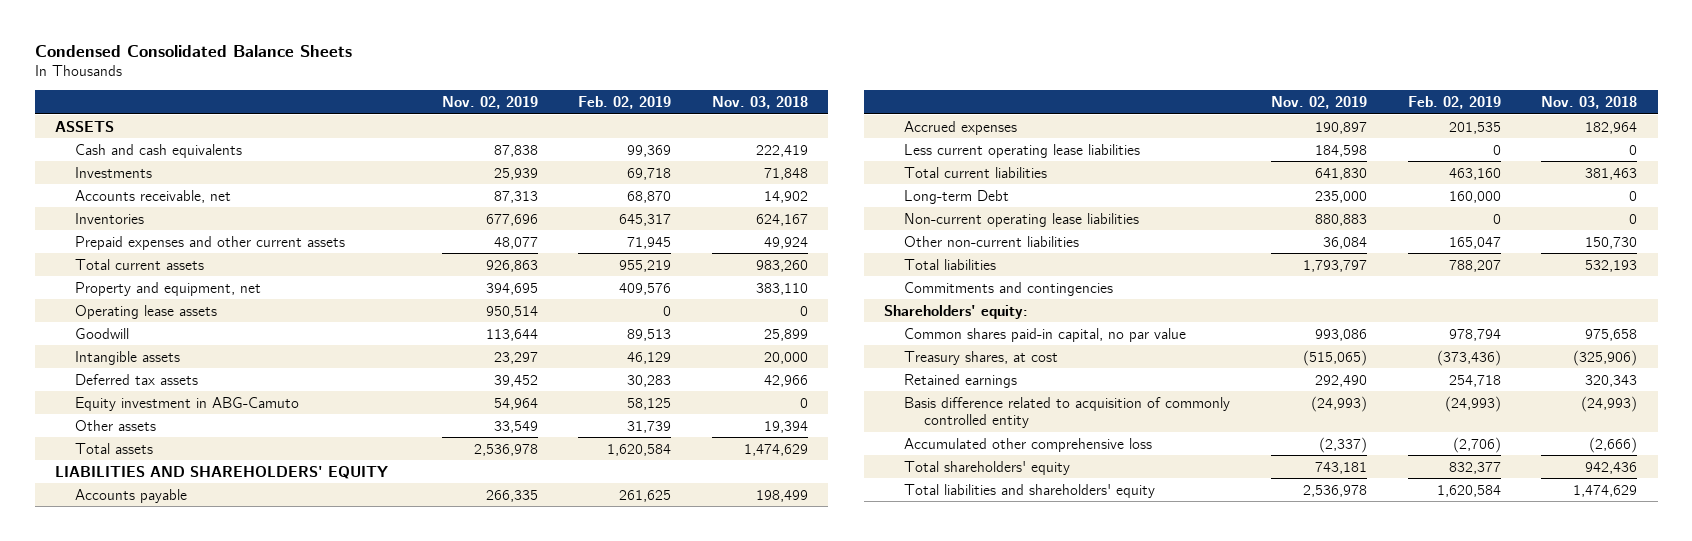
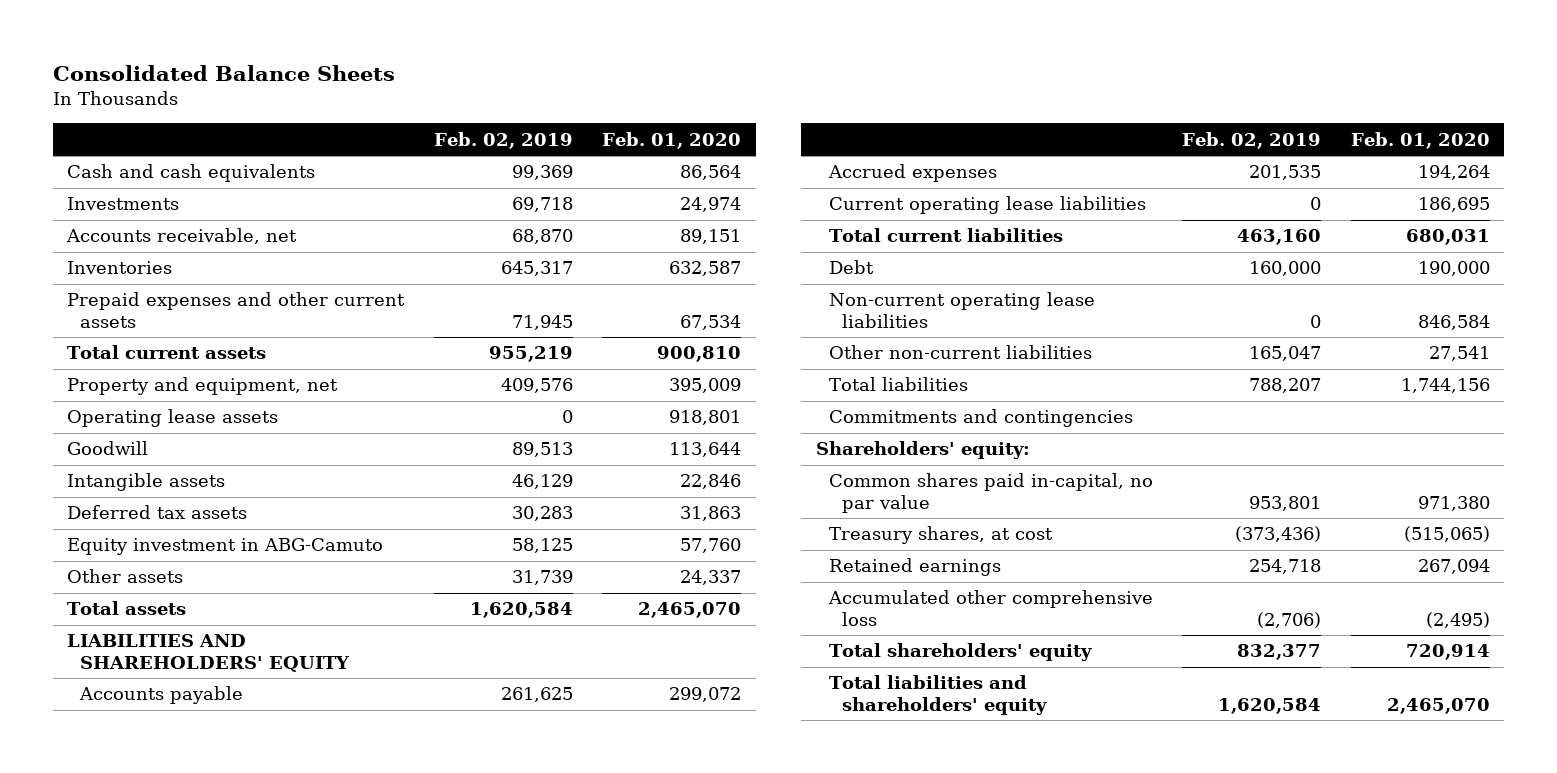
[34,44,352,57] Condensed Consolidated Balance Sheets -> [52,64,395,81] Consolidated Balance Sheets
[441,96,538,110] Nov. 02, 2019 -> none
[712,96,809,110] Nov. 03, 2018 -> none
none -> [602,131,742,149] Feb. 01, 2020
[55,120,115,132] ASSETS -> none
[904,143,1141,158] Less current operating lease liabilities -> [828,196,1146,215] Current operating lease liabilities
[904,189,1010,204] Long-term Debt -> [828,260,874,275] Debt
[904,327,1187,342] Common shares paid-in capital, no par value -> [828,473,1153,513] Common shares paid in-capital, no par value
[1448,328,1501,341] 978,794 -> [1249,495,1322,511] 953,801
[904,396,1231,428] Basis difference related to acquisition of commonly controlled entity -> none

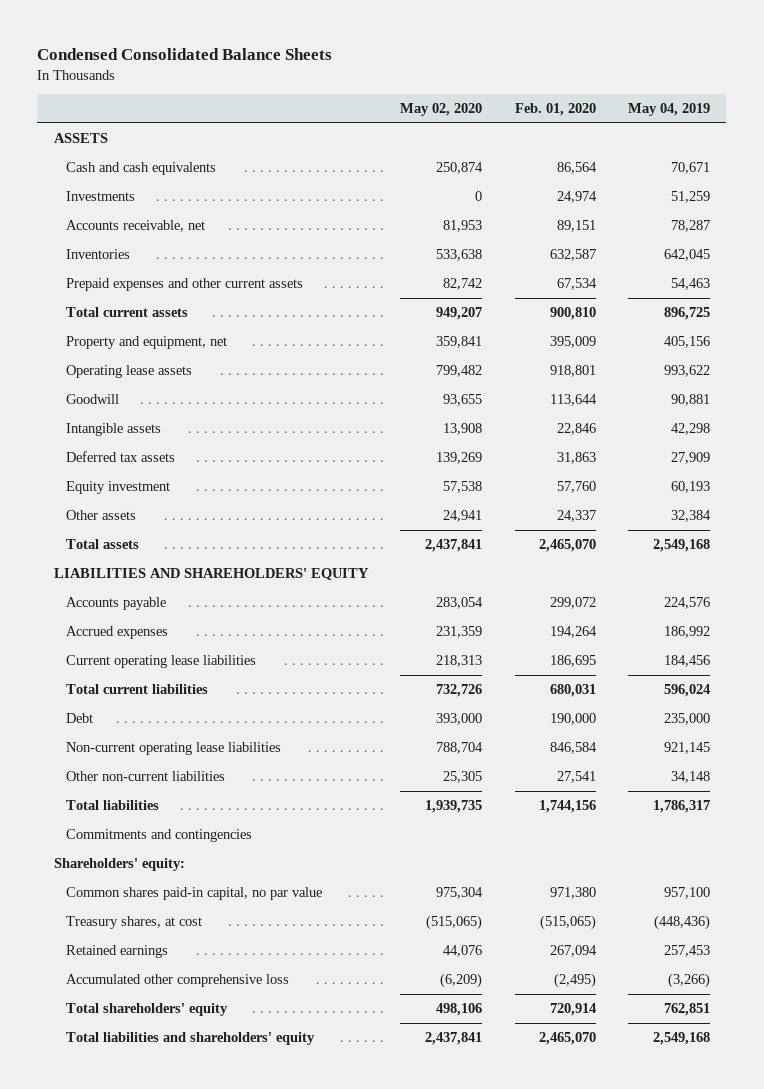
[52,64,395,81] Consolidated Balance Sheets -> [37,48,333,61] Condensed Consolidated Balance Sheets
[433,131,573,149] Feb. 02, 2019 -> none
none -> [400,103,483,117] May 02, 2020
none -> [628,103,711,117] May 04, 2019
none -> [53,133,108,144] ASSETS
[67,538,384,556] Equity investment in ABG-Camuto -> [66,481,171,495] Equity investment
[828,473,1153,513] Common shares paid in-capital, no par value -> [66,887,323,901] Common shares paid-in capital, no par value

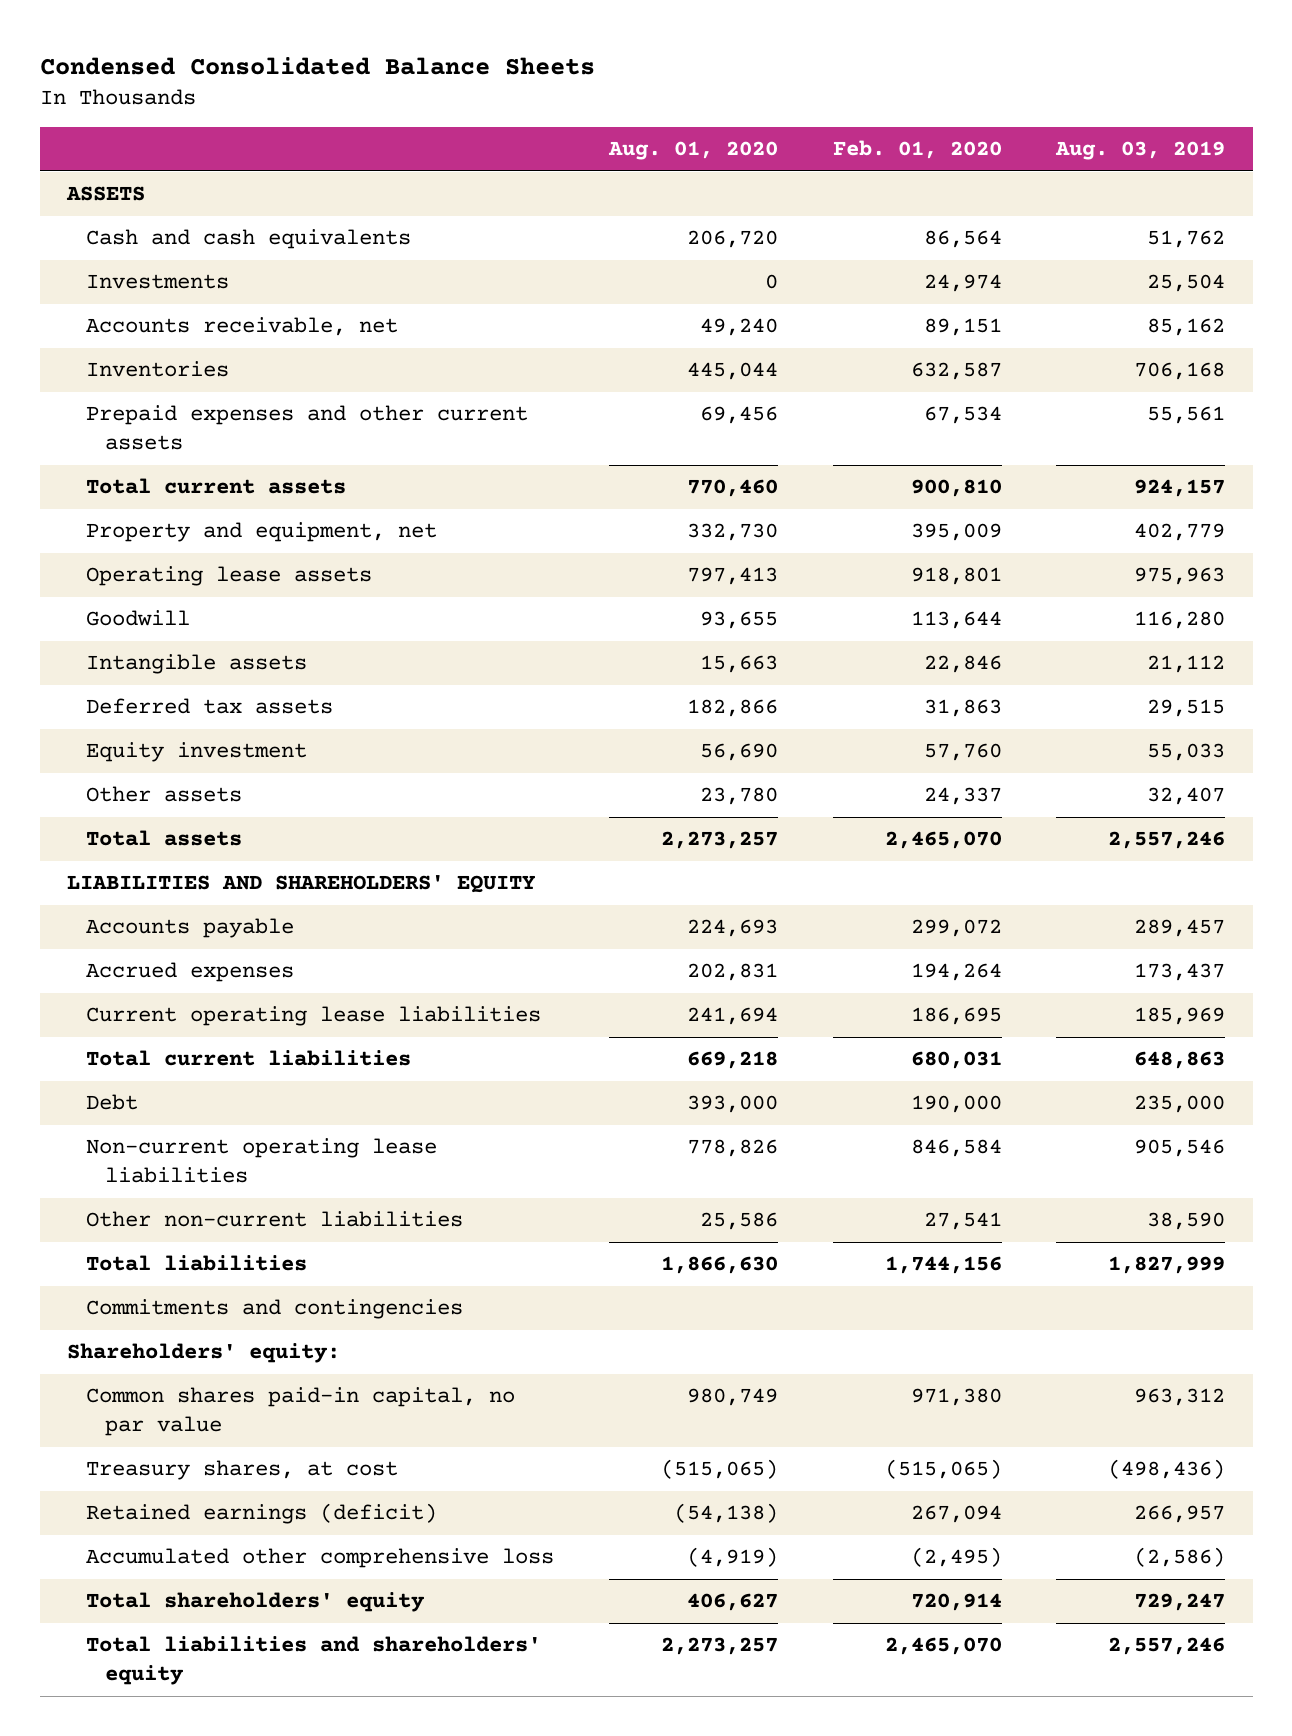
[400,103,483,117] May 02, 2020 -> none
[628,103,711,117] May 04, 2019 -> none
none -> [607,141,778,161] Aug. 01, 2020
none -> [1055,141,1226,161] Aug. 03, 2019
[66,945,169,959] Retained earnings -> [86,1503,438,1525] Retained earnings (deficit)

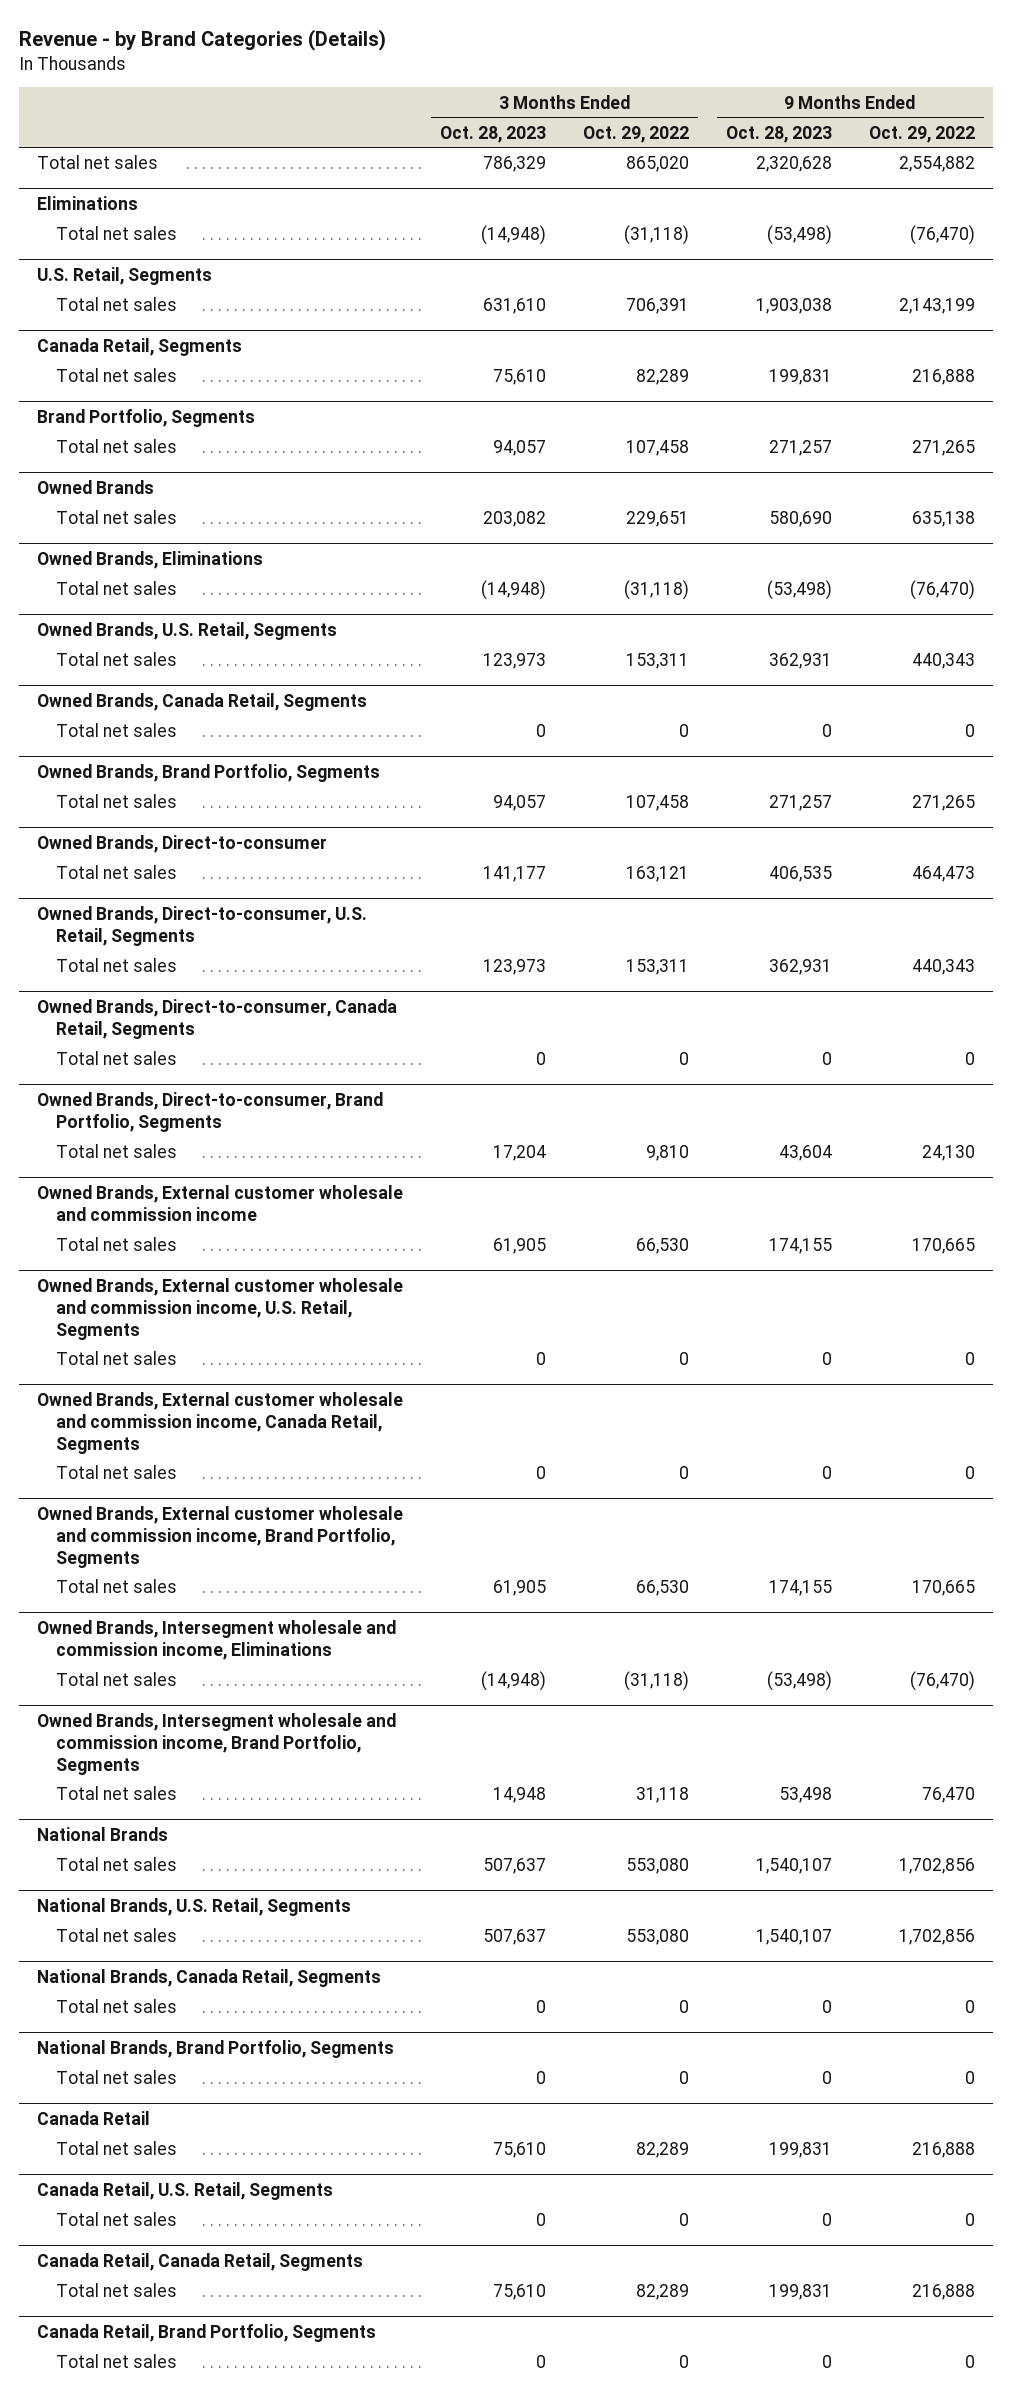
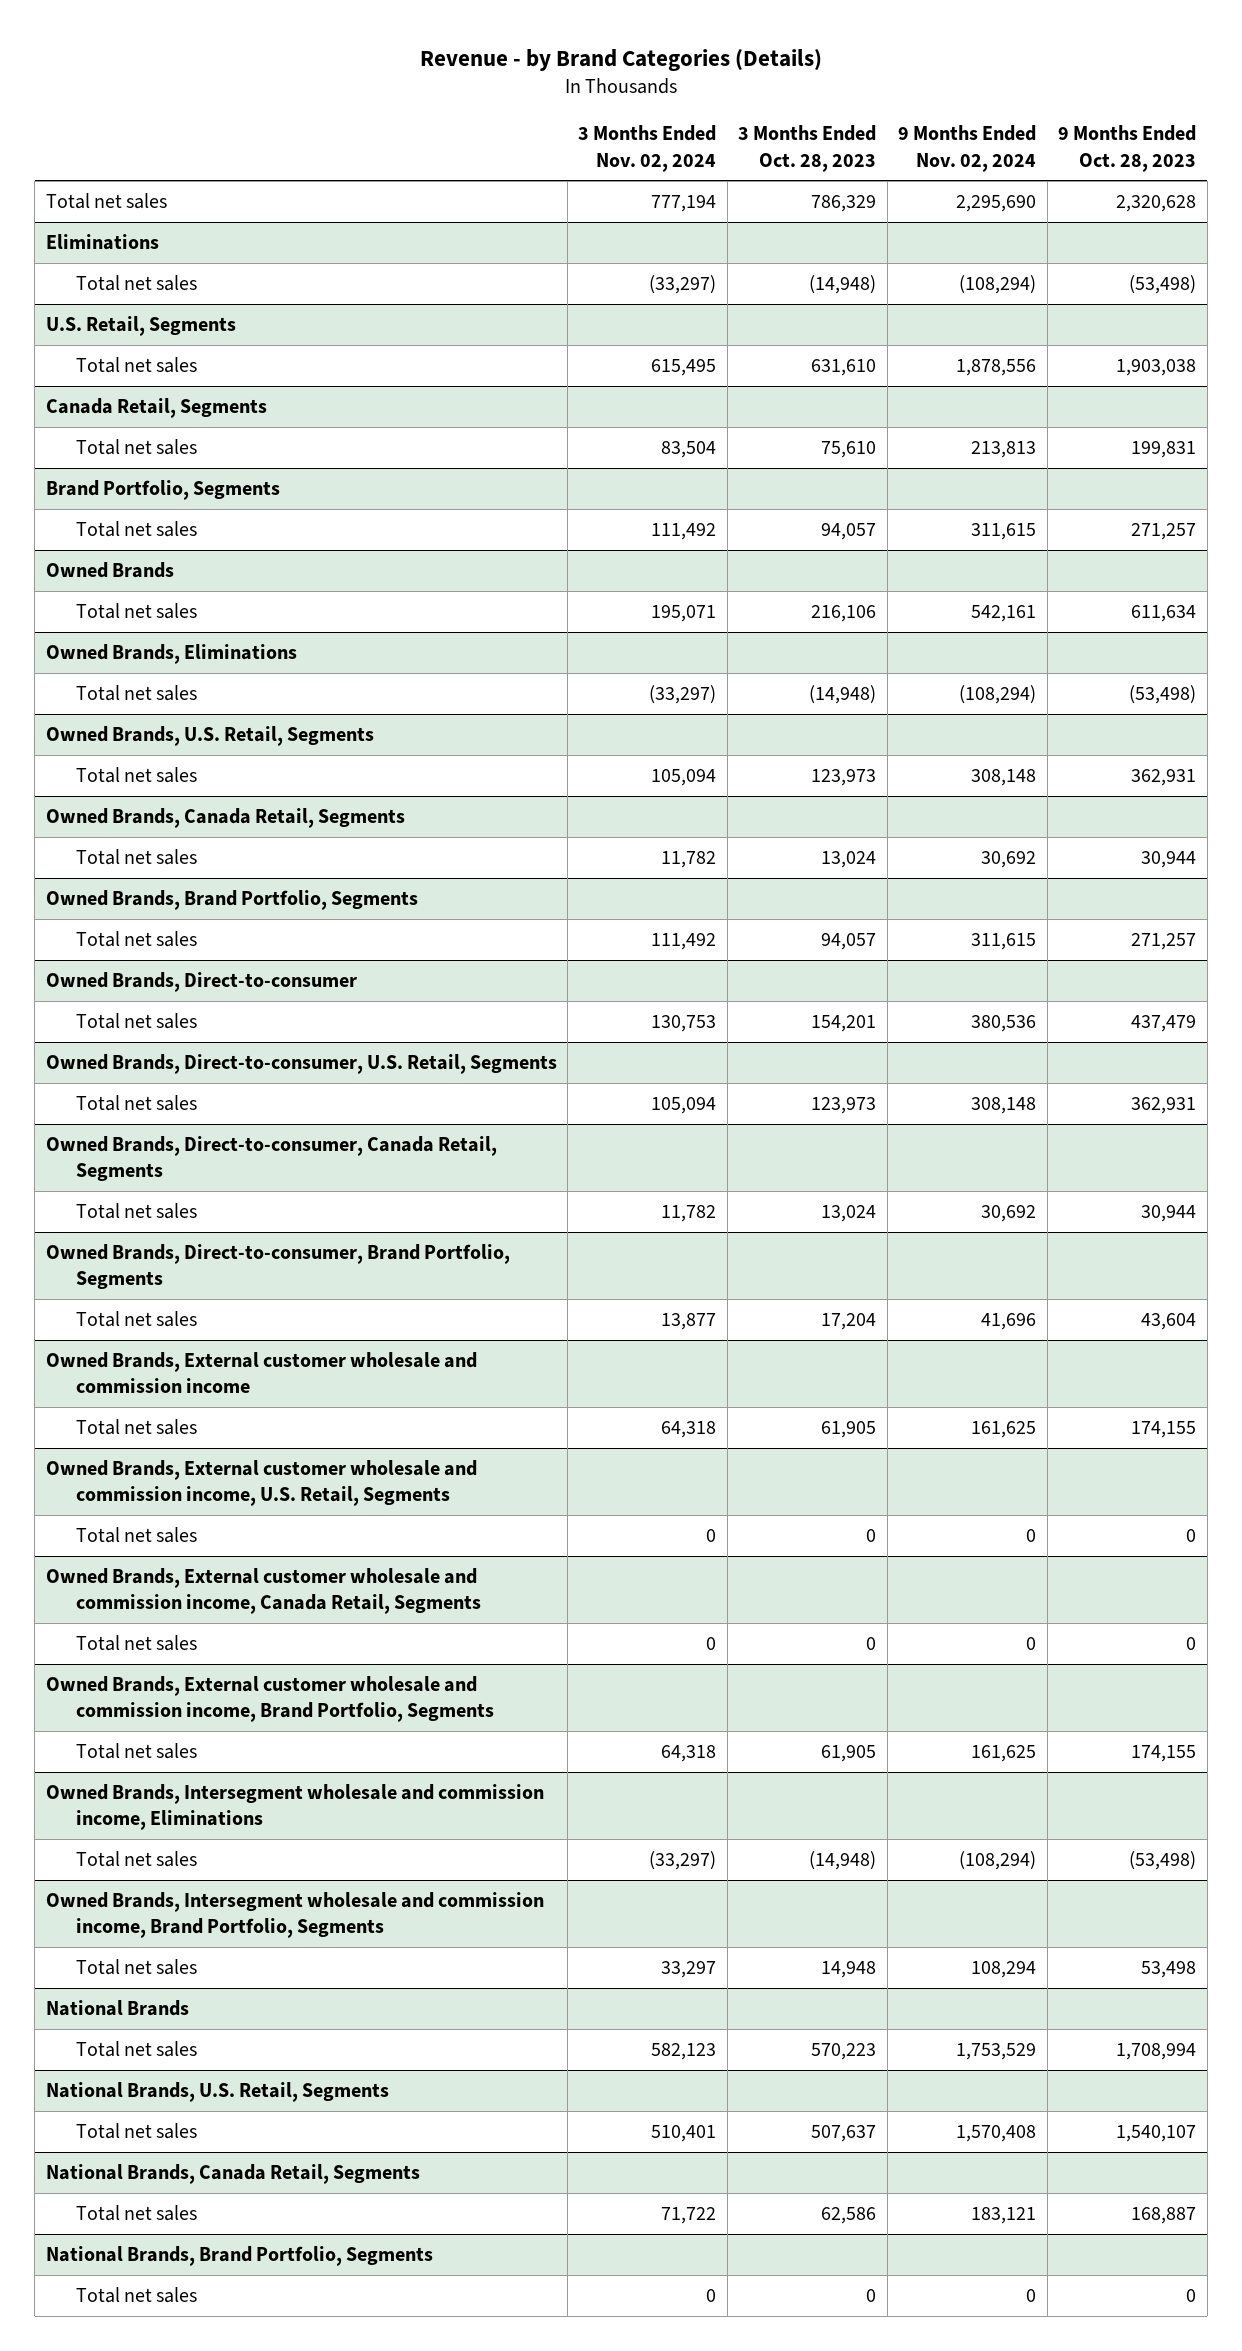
[583,125,690,143] Oct. 29, 2022 -> none
[868,125,975,143] Oct. 29, 2022 -> none
none -> [578,125,717,172] 3 Months Ended Nov. 02, 2024
none -> [898,125,1037,172] 9 Months Ended Nov. 02, 2024
[483,511,547,528] 203,082 -> [811,605,877,623] 216,106
[769,511,833,528] 580,690 -> [1131,605,1197,623] 611,634
[536,724,547,738] 0 -> [821,851,877,869] 13,024
[822,724,833,738] 0 -> [1141,851,1197,869] 30,944
[483,866,547,883] 141,177 -> [811,1015,877,1033] 154,201
[769,866,833,883] 406,535 -> [1131,1015,1197,1033] 437,479
[536,1052,547,1066] 0 -> [821,1205,877,1223] 13,024
[822,1052,833,1066] 0 -> [1141,1205,1197,1223] 30,944
[483,1858,547,1875] 507,637 -> [811,2043,877,2061] 570,223
[756,1858,833,1875] 1,540,107 -> [1116,2043,1197,2061] 1,708,994
[536,2000,547,2014] 0 -> [821,2207,877,2225] 62,586
[822,2000,833,2014] 0 -> [1131,2207,1197,2225] 168,887
[37,2111,151,2126] Canada Retail -> none
[55,2141,177,2156] Total net sales -> none
[37,2182,334,2201] Canada Retail, U.S. Retail, Segments -> none
[55,2212,177,2227] Total net sales -> none
[37,2253,364,2272] Canada Retail, Canada Retail, Segments -> none
[55,2283,177,2298] Total net sales -> none
[37,2324,377,2343] Canada Retail, Brand Portfolio, Segments -> none
[55,2354,177,2369] Total net sales -> none

